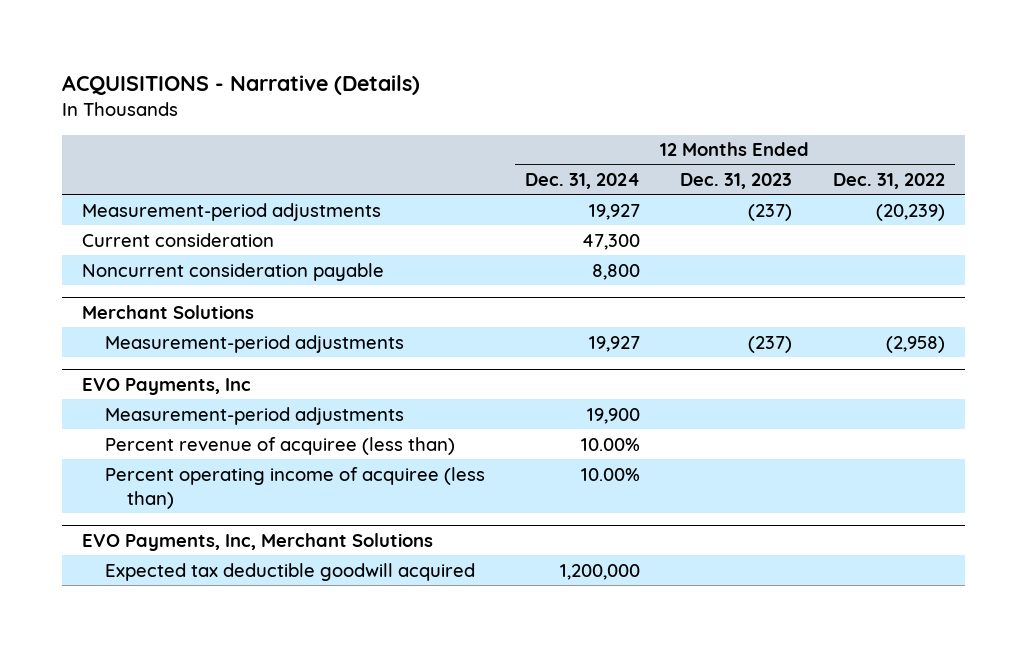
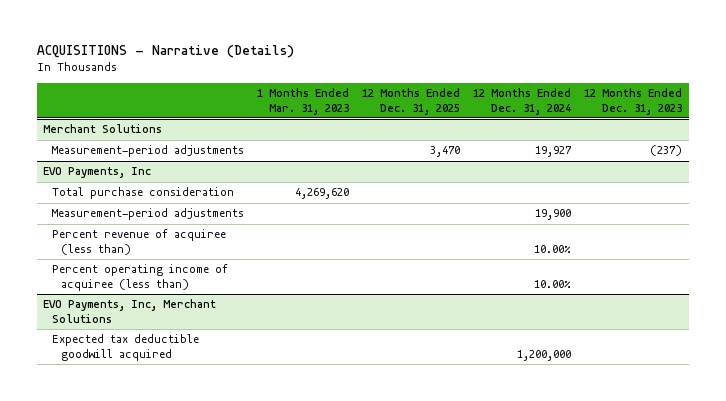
[832,173,945,190] Dec. 31, 2022 -> none
none -> [257,88,350,115] 1 Months Ended Mar. 31, 2023
none -> [362,88,461,115] 12 Months Ended Dec. 31, 2025
[82,202,382,221] Measurement-period adjustments -> none
[82,232,275,247] Current consideration -> none
[82,262,385,281] Noncurrent consideration payable -> none
none -> [52,187,235,200] Total purchase consideration

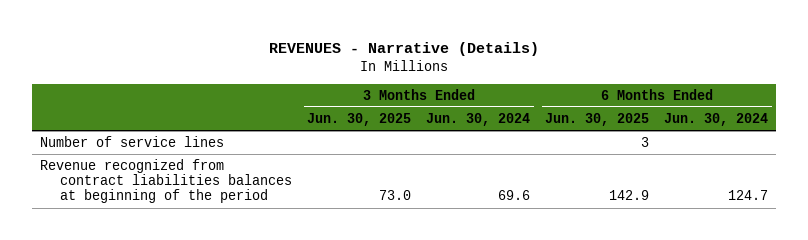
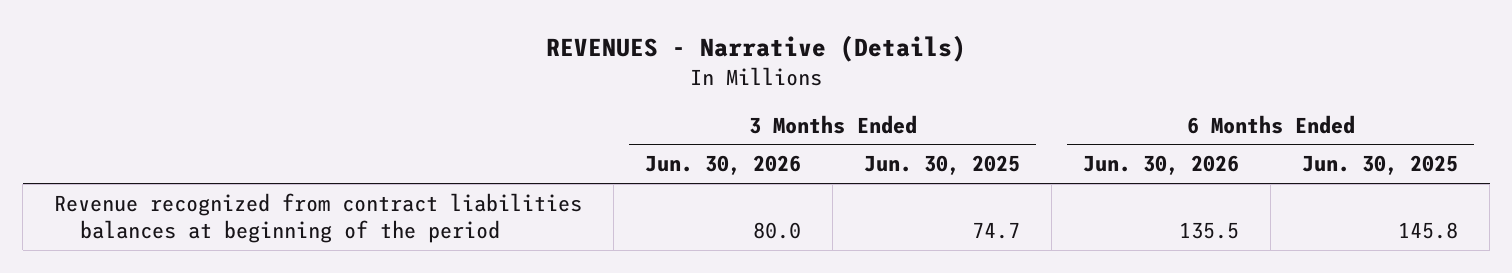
[426,112,531,126] Jun. 30, 2024 -> none
[664,112,769,126] Jun. 30, 2024 -> none
none -> [645,155,802,176] Jun. 30, 2026
none -> [1083,155,1240,176] Jun. 30, 2026
[39,135,224,147] Number of service lines -> none
[379,190,412,201] 73.0 -> [972,221,1021,239] 74.7
[609,190,650,201] 142.9 -> [1398,221,1459,239] 145.8

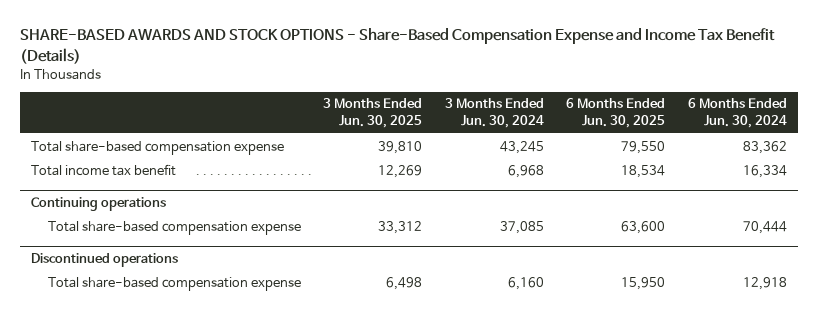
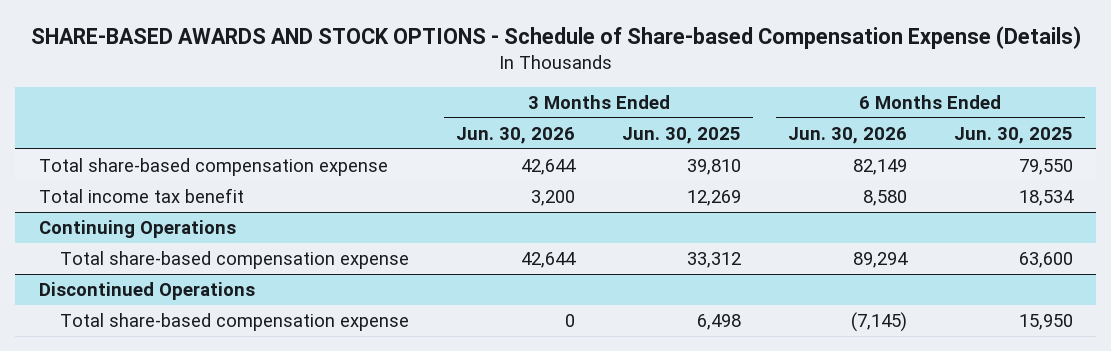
[19,28,775,64] SHARE-BASED AWARDS AND STOCK OPTIONS - Share-Based Compensation Expense and Income Tax Benefit (Details) -> [30,25,1081,49] SHARE-BASED AWARDS AND STOCK OPTIONS - Schedule of Share-based Compensation Expense (Details)
[444,98,544,129] 3 Months Ended Jun. 30, 2024 -> none
[687,98,787,129] 6 Months Ended Jun. 30, 2024 -> none
none -> [456,126,576,144] Jun. 30, 2026
none -> [787,126,907,144] Jun. 30, 2026
[31,197,167,212] Continuing operations -> [38,219,236,238] Continuing Operations
[31,253,179,268] Discontinued operations -> [38,281,255,300] Discontinued Operations

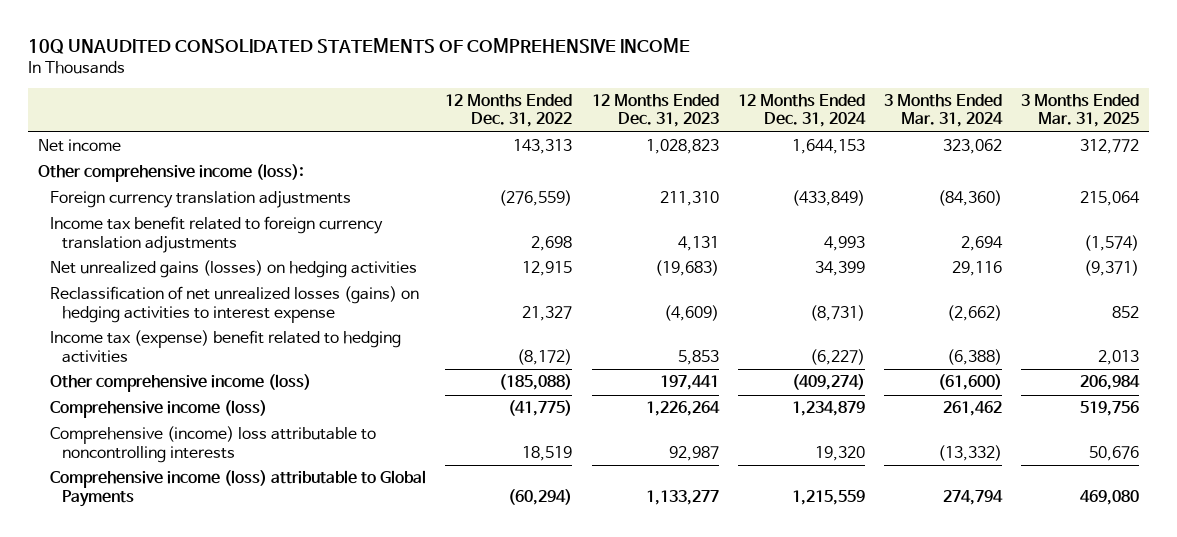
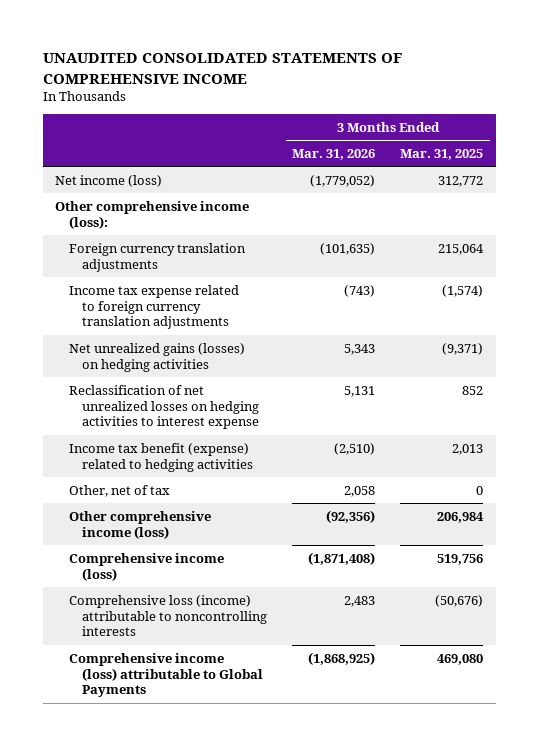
[28,38,691,55] 10Q UNAUDITED CONSOLIDATED STATEMENTS OF COMPREHENSIVE INCOME -> [42,53,402,84] UNAUDITED CONSOLIDATED STATEMENTS OF COMPREHENSIVE INCOME
[445,94,573,128] 12 Months Ended Dec. 31, 2022 -> none
[591,94,719,128] 12 Months Ended Dec. 31, 2023 -> none
[737,94,866,128] 12 Months Ended Dec. 31, 2024 -> none
[884,94,1004,128] 3 Months Ended Mar. 31, 2024 -> none
none -> [292,149,376,161] Mar. 31, 2026
[38,139,122,153] Net income -> [55,174,163,187] Net income (loss)
[50,216,384,253] Income tax benefit related to foreign currency translation adjustments -> [68,284,239,330] Income tax expense related to foreign currency translation adjustments
[50,286,420,323] Reclassification of net unrealized losses (gains) on hedging activities to interest expense -> [68,384,260,430] Reclassification of net unrealized losses on hedging activities to interest expense
[50,330,402,363] Income tax (expense) benefit related to hedging activities -> [68,442,254,472] Income tax benefit (expense) related to hedging activities
none -> [68,484,170,497] Other, net of tax
[50,426,377,463] Comprehensive (income) loss attributable to noncontrolling interests -> [68,594,268,637] Comprehensive loss (income) attributable to noncontrolling interests
[1089,445,1140,461] 50,676 -> [435,594,484,607] (50,676)

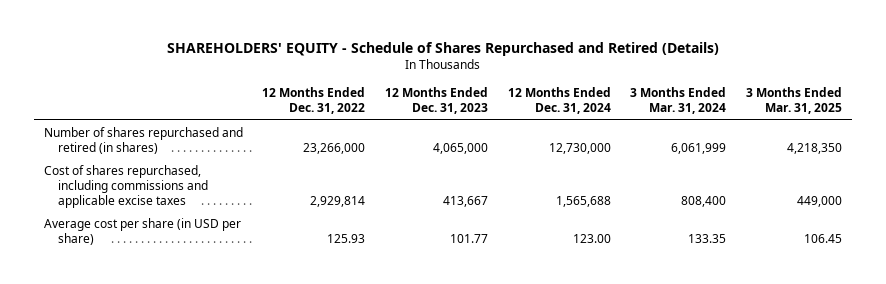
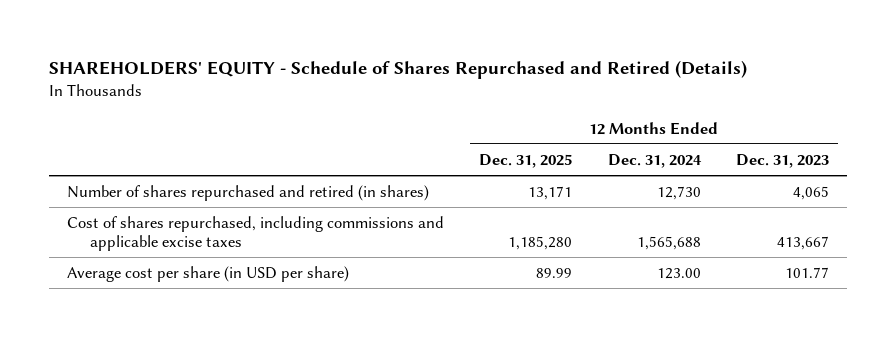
[262,87,366,115] 12 Months Ended Dec. 31, 2022 -> none
[630,87,727,115] 3 Months Ended Mar. 31, 2024 -> none
[746,87,843,115] 3 Months Ended Mar. 31, 2025 -> none
none -> [479,153,573,168] Dec. 31, 2025
[432,143,488,155] 4,065,000 -> [792,185,829,200] 4,065
[548,143,611,155] 12,730,000 -> [656,185,701,200] 12,730

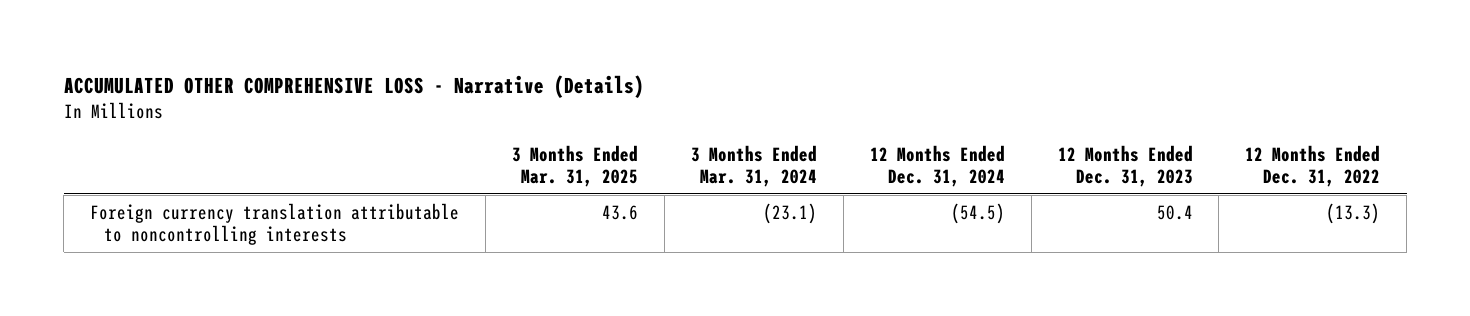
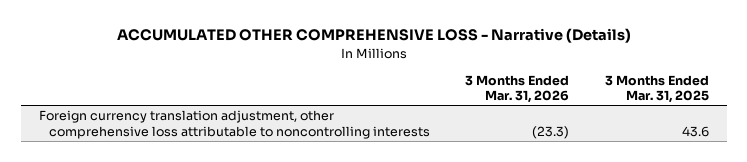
[690,144,817,188] 3 Months Ended Mar. 31, 2024 -> none
[869,144,1005,188] 12 Months Ended Dec. 31, 2024 -> none
[1057,144,1193,188] 12 Months Ended Dec. 31, 2023 -> none
[1245,144,1381,188] 12 Months Ended Dec. 31, 2022 -> none
none -> [465,74,570,104] 3 Months Ended Mar. 31, 2026
[90,202,460,246] Foreign currency translation attributable to noncontrolling interests -> [38,110,430,139] Foreign currency translation adjustment, other comprehensive loss attributable to noncontrolling interests

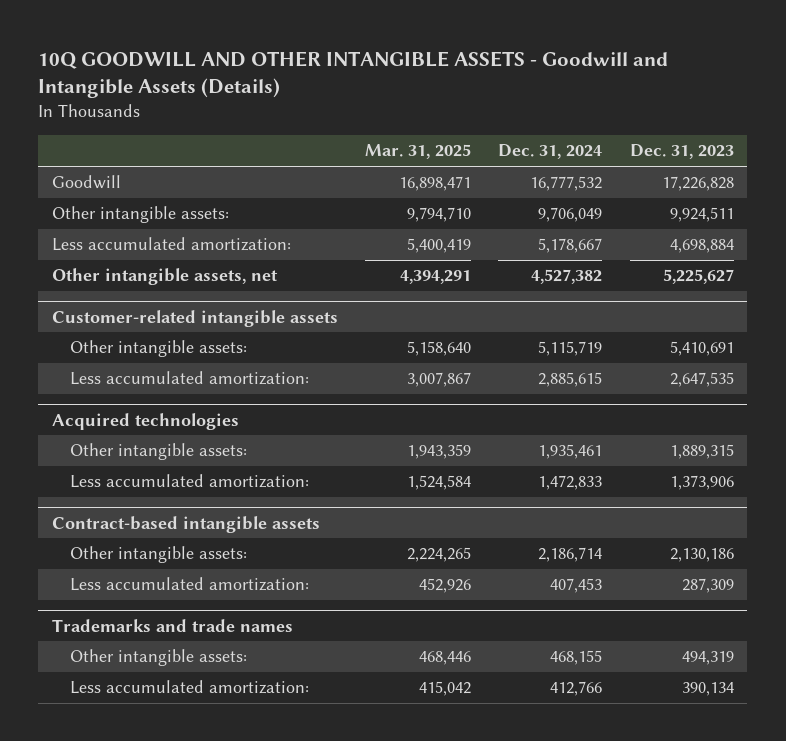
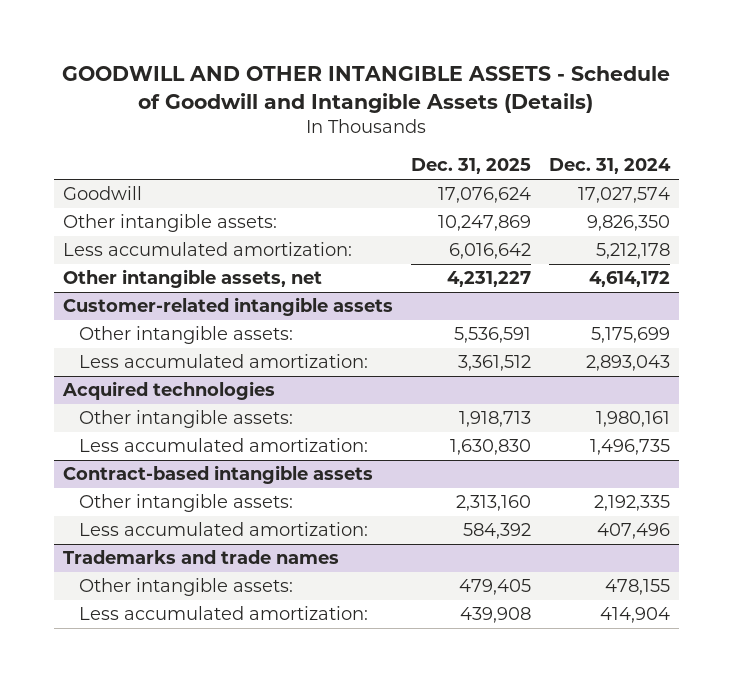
[38,50,669,99] 10Q GOODWILL AND OTHER INTANGIBLE ASSETS - Goodwill and Intangible Assets (Details) -> [62,66,671,114] GOODWILL AND OTHER INTANGIBLE ASSETS - Schedule of Goodwill and Intangible Assets (Details)
[365,144,472,160] Mar. 31, 2025 -> none
[629,144,734,160] Dec. 31, 2023 -> none
none -> [410,158,531,175] Dec. 31, 2025
[530,176,603,192] 16,777,532 -> [577,187,670,204] 17,027,574
[538,207,603,223] 9,706,049 -> [586,215,670,232] 9,826,350
[538,238,603,254] 5,178,667 -> [595,243,670,260] 5,212,178
[531,269,603,285] 4,527,382 -> [588,271,670,288] 4,614,172
[538,341,603,357] 5,115,719 -> [590,327,670,344] 5,175,699
[538,372,603,388] 2,885,615 -> [585,355,670,372] 2,893,043
[538,444,603,460] 1,935,461 -> [595,411,670,428] 1,980,161
[538,475,603,491] 1,472,833 -> [589,439,670,456] 1,496,735
[538,547,603,563] 2,186,714 -> [593,495,670,512] 2,192,335
[550,578,603,594] 407,453 -> [596,523,670,540] 407,496
[550,650,603,666] 468,155 -> [604,579,670,596] 478,155
[550,681,603,697] 412,766 -> [599,607,670,624] 414,904

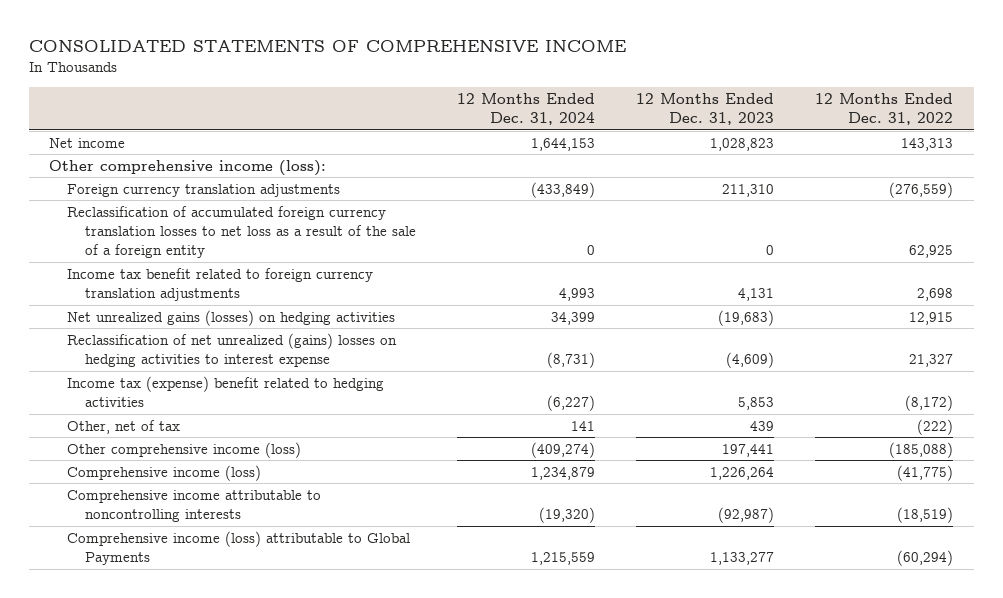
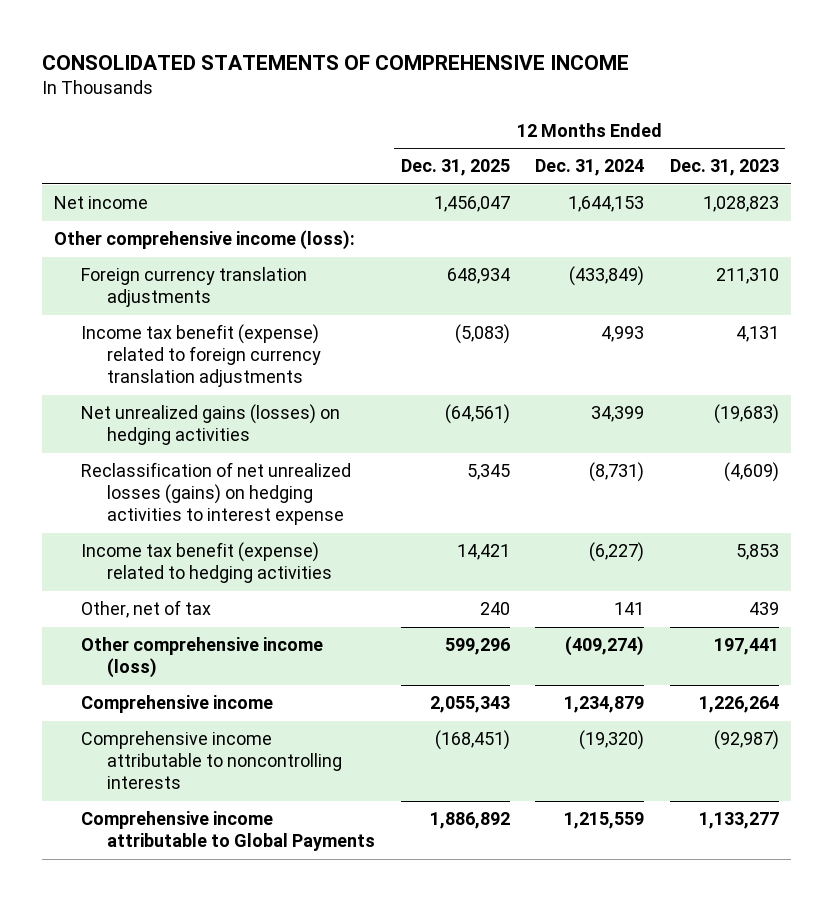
[815,93,954,126] 12 Months Ended Dec. 31, 2022 -> none
none -> [400,159,510,177] Dec. 31, 2025
[67,205,417,259] Reclassification of accumulated foreign currency translation losses to net loss as a result of the sale of a foreign entity -> none
[67,267,374,302] Income tax benefit related to foreign currency translation adjustments -> [80,324,322,388] Income tax benefit (expense) related to foreign currency translation adjustments
[67,332,398,368] Reclassification of net unrealized (gains) losses on hedging activities to interest expense -> [80,462,351,526] Reclassification of net unrealized losses (gains) on hedging activities to interest expense
[67,375,385,408] Income tax (expense) benefit related to hedging activities -> [80,542,333,584] Income tax benefit (expense) related to hedging activities
[67,464,262,481] Comprehensive income (loss) -> [80,695,273,714] Comprehensive income
[67,530,411,566] Comprehensive income (loss) attributable to Global Payments -> [80,811,376,852] Comprehensive income attributable to Global Payments

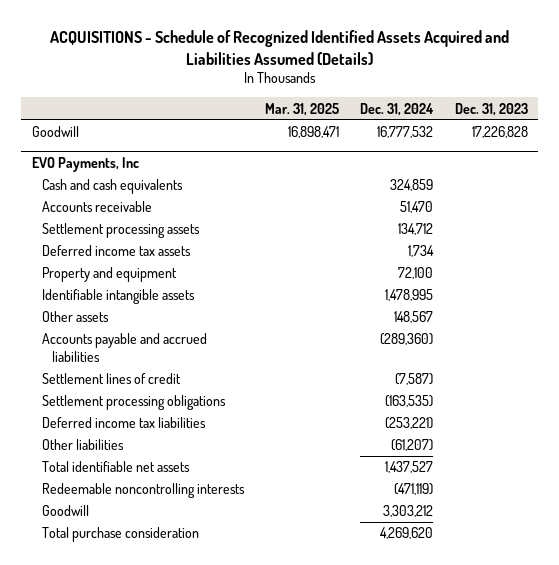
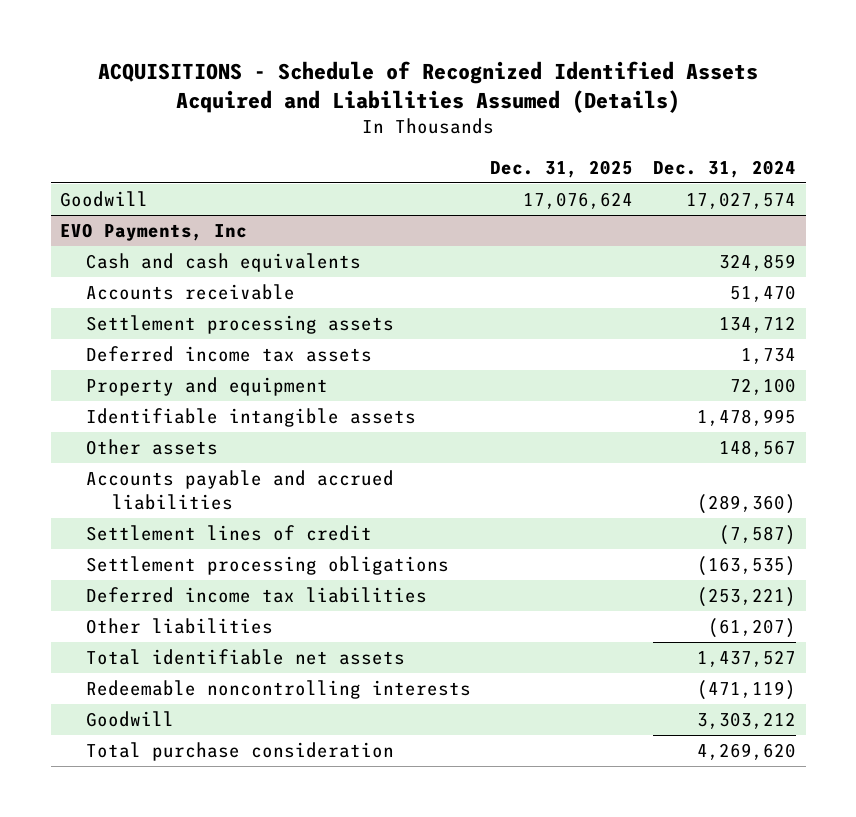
[265,102,340,116] Mar. 31, 2025 -> none
[454,102,528,116] Dec. 31, 2023 -> none
none -> [490,159,634,178] Dec. 31, 2025
[377,126,434,139] 16,777,532 -> [685,191,796,209] 17,027,574

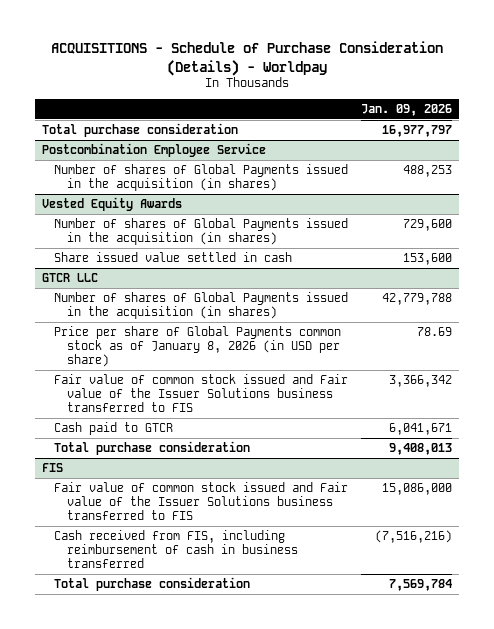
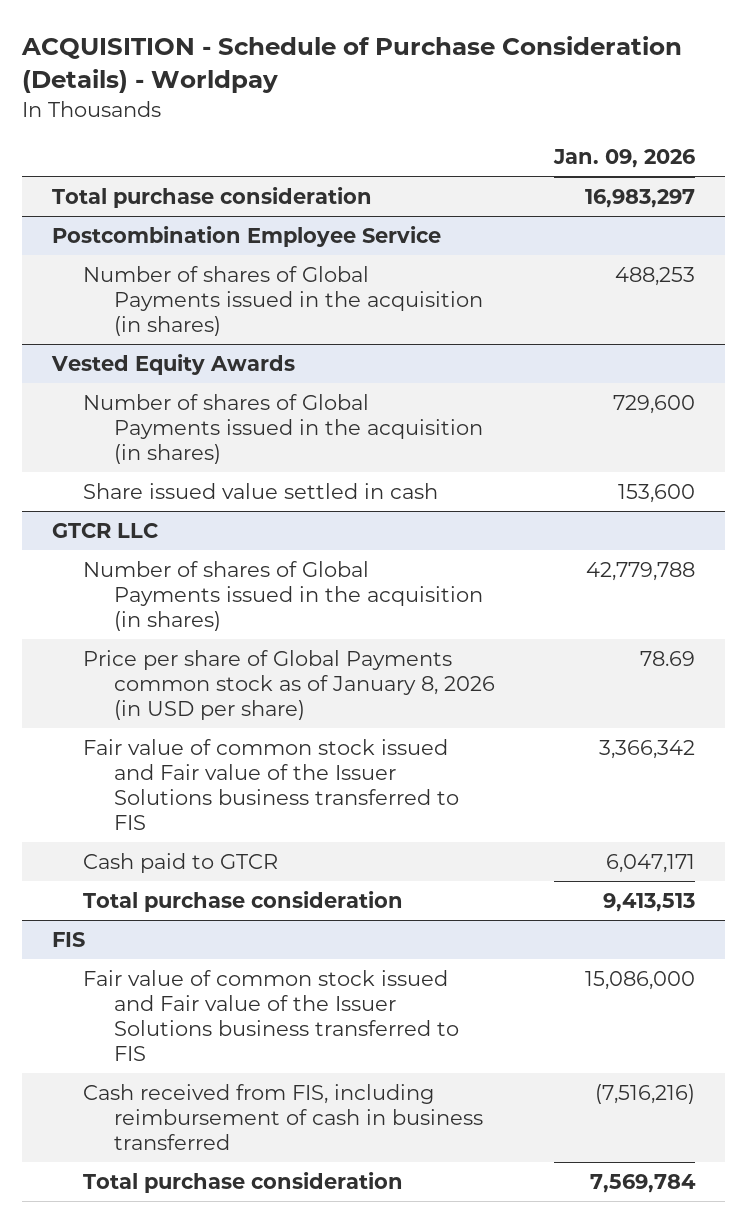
[51,41,444,76] ACQUISITIONS - Schedule of Purchase Consideration (Details) - Worldpay -> [21,36,683,93] ACQUISITION - Schedule of Purchase Consideration (Details) - Worldpay
[382,124,453,137] 16,977,797 -> [585,188,696,208] 16,983,297
[389,422,453,435] 6,041,671 -> [606,853,696,873] 6,047,171
[389,442,453,455] 9,408,013 -> [603,892,696,912] 9,413,513

